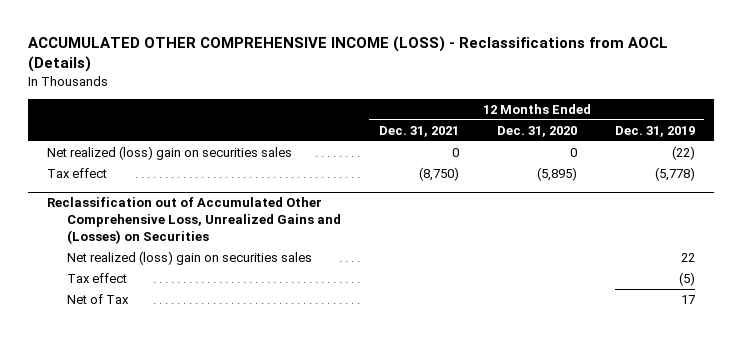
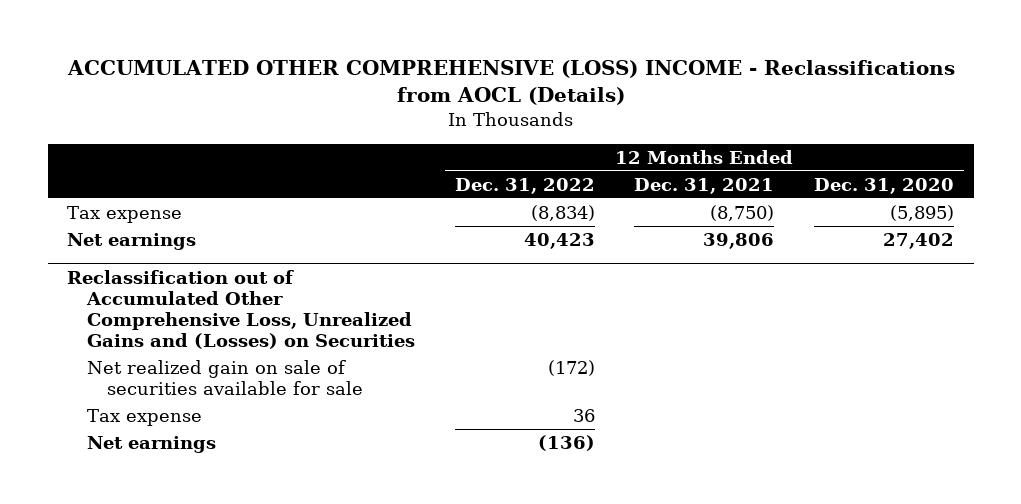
[28,36,669,73] ACCUMULATED OTHER COMPREHENSIVE INCOME (LOSS) - Reclassifications from AOCL (Details) -> [66,59,955,106] ACCUMULATED OTHER COMPREHENSIVE (LOSS) INCOME - Reclassifications from AOCL (Details)
[614,125,695,137] Dec. 31, 2019 -> none
none -> [454,177,595,194] Dec. 31, 2022
[47,146,293,161] Net realized (loss) gain on securities sales -> none
[47,168,108,179] Tax effect -> [67,206,183,224] Tax expense
none -> [67,233,197,251] Net earnings
[66,251,312,266] Net realized (loss) gain on securities sales -> [87,360,363,396] Net realized gain on sale of securities available for sale
[66,273,127,284] Tax effect -> [87,409,203,427] Tax expense
[66,294,129,305] Net of Tax -> [87,436,217,454] Net earnings

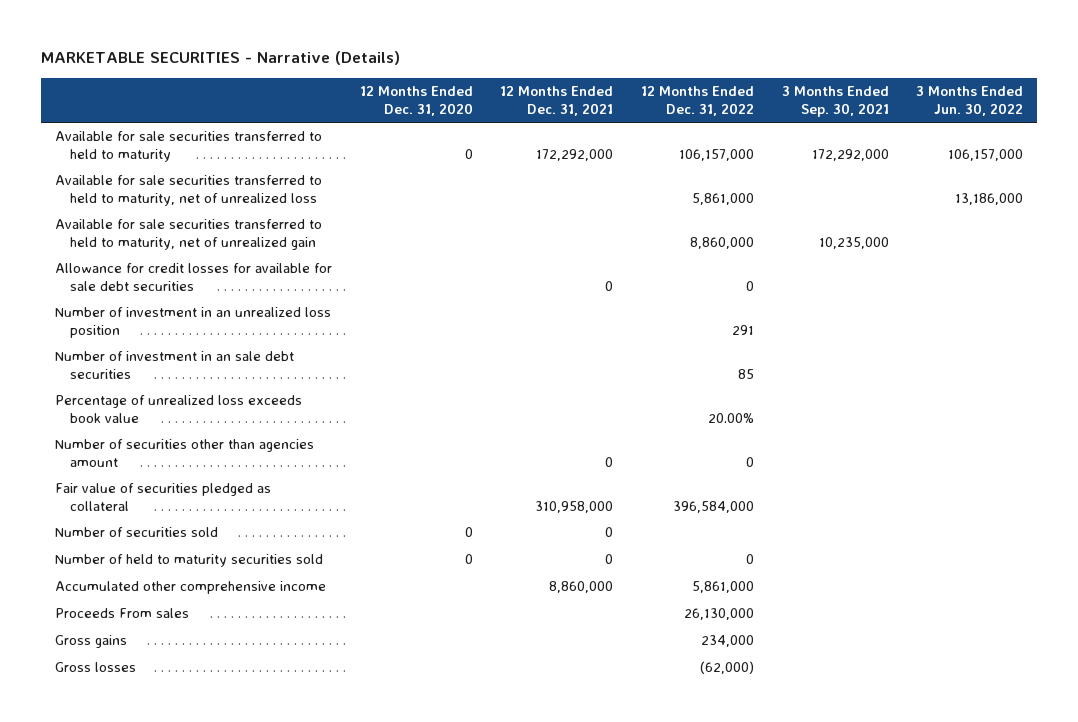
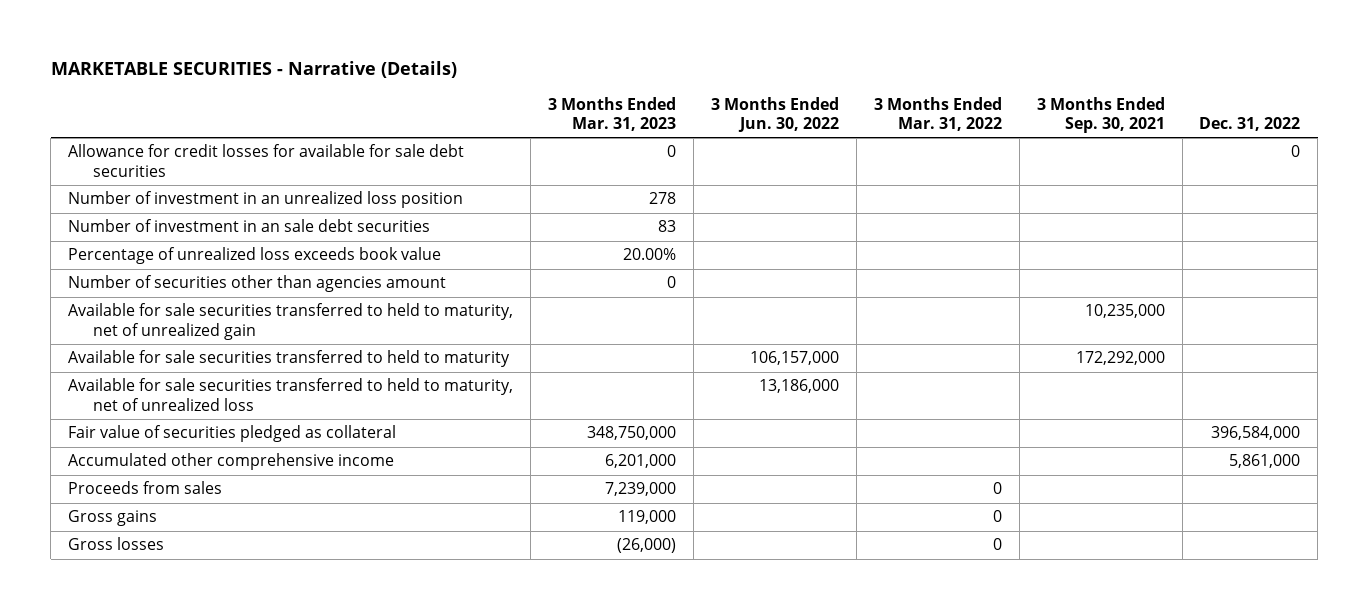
[359,86,473,116] 12 Months Ended Dec. 31, 2020 -> none
[500,86,614,116] 12 Months Ended Dec. 31, 2021 -> none
[641,86,755,116] 12 Months Ended Dec. 31, 2022 -> none
none -> [548,97,677,132] 3 Months Ended Mar. 31, 2023
none -> [873,97,1002,132] 3 Months Ended Mar. 31, 2022
none -> [1199,117,1301,132] Dec. 31, 2022
[54,219,322,250] Available for sale securities transferred to held to maturity, net of unrealized gain -> [68,303,514,340] Available for sale securities transferred to held to maturity, net of unrealized gain
[54,131,322,162] Available for sale securities transferred to held to maturity -> [68,350,511,368] Available for sale securities transferred to held to maturity
[54,175,322,206] Available for sale securities transferred to held to maturity, net of unrealized loss -> [68,378,514,411] Available for sale securities transferred to held to maturity, net of unrealized loss
[54,527,218,538] Number of securities sold -> none
[54,554,323,568] Number of held to maturity securities sold -> none
[54,608,189,619] Proceeds From sales -> [68,481,223,495] Proceeds from sales

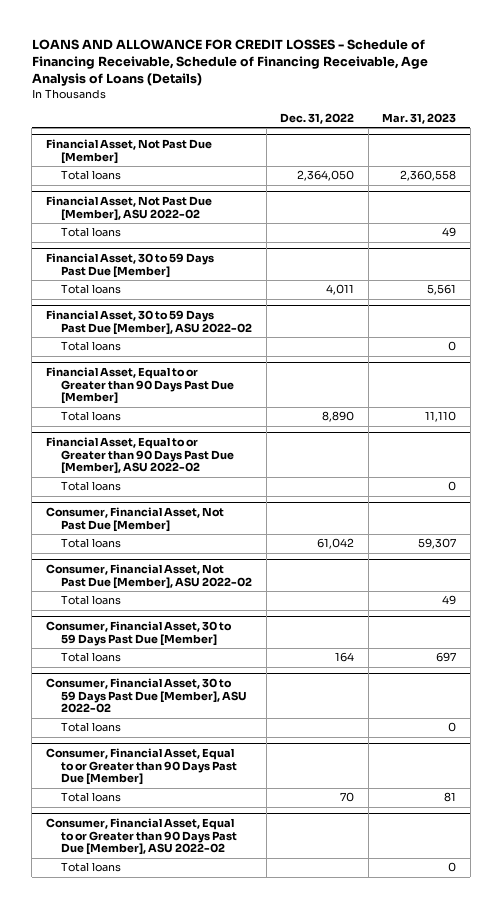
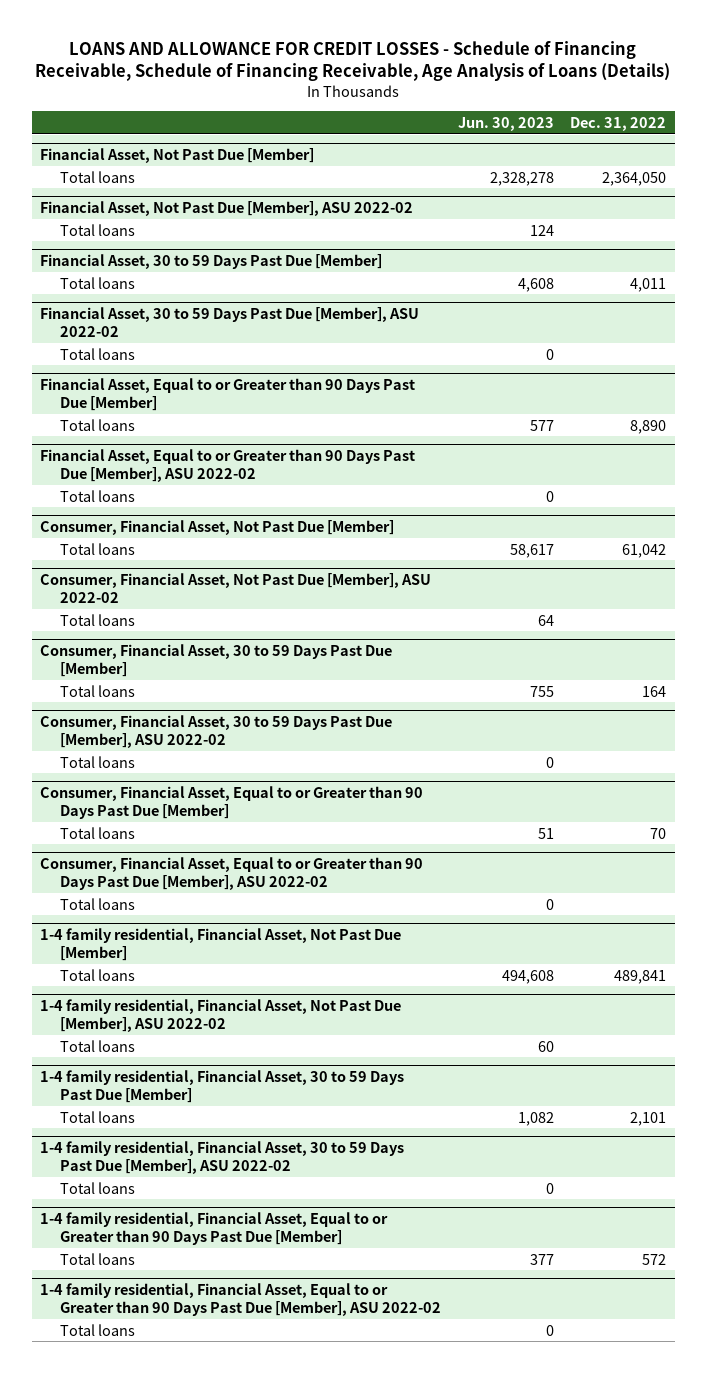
[382,112,457,124] Mar. 31, 2023 -> none
none -> [457,116,554,131] Jun. 30, 2023
none -> [40,928,402,962] 1-4 family residential, Financial Asset, Not Past Due [Member]
none -> [59,968,135,981] Total loans
none -> [40,999,402,1033] 1-4 family residential, Financial Asset, Not Past Due [Member], ASU 2022-02
none -> [59,1039,135,1052] Total loans
none -> [40,1070,405,1104] 1-4 family residential, Financial Asset, 30 to 59 Days Past Due [Member]
none -> [59,1110,135,1123] Total loans
none -> [40,1141,405,1175] 1-4 family residential, Financial Asset, 30 to 59 Days Past Due [Member], ASU 2022-02
none -> [59,1181,135,1194] Total loans
none -> [40,1212,389,1246] 1-4 family residential, Financial Asset, Equal to or Greater than 90 Days Past Due [Member]
none -> [59,1252,135,1265] Total loans
none -> [40,1283,441,1317] 1-4 family residential, Financial Asset, Equal to or Greater than 90 Days Past Due [Member], ASU 2022-02
none -> [59,1323,135,1336] Total loans

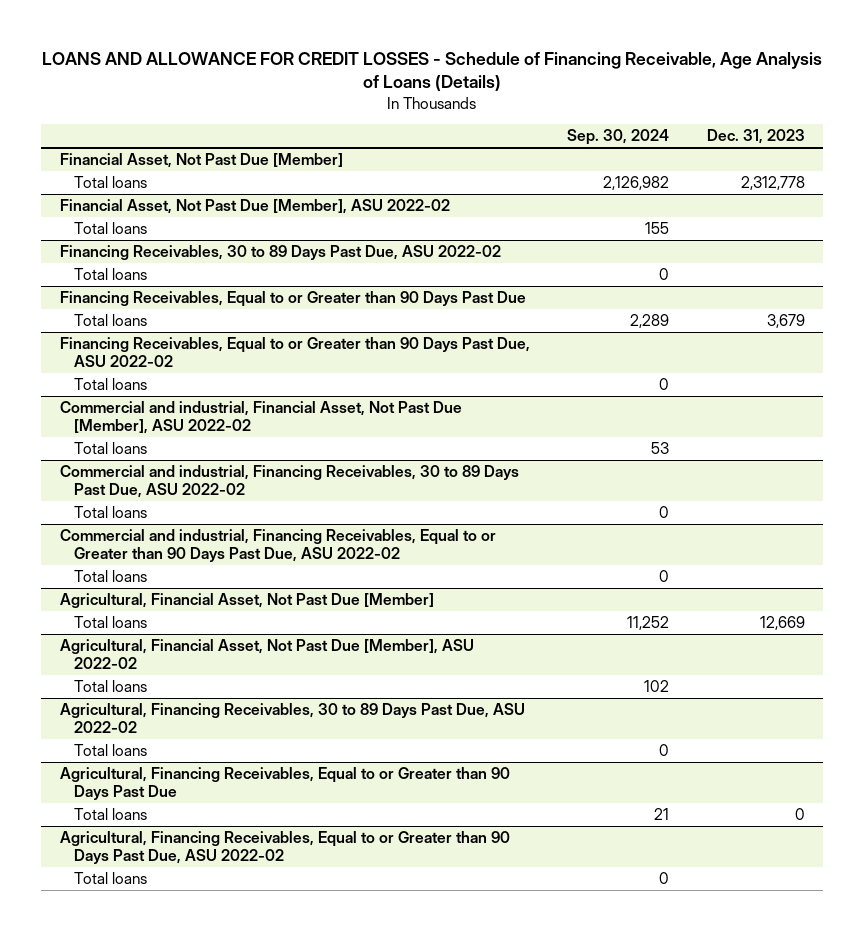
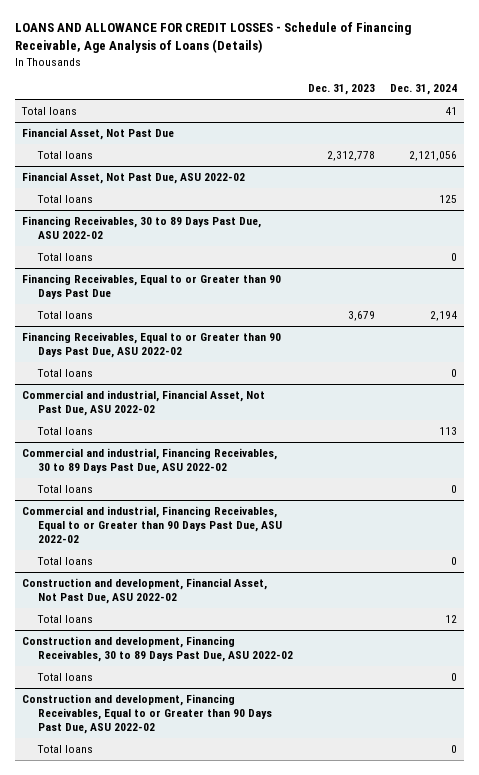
[567,129,670,146] Sep. 30, 2024 -> none
none -> [390,84,458,96] Dec. 31, 2024
none -> [21,107,78,116] Total loans
[59,153,343,169] Financial Asset, Not Past Due [Member] -> [22,128,175,141] Financial Asset, Not Past Due
[59,199,450,215] Financial Asset, Not Past Due [Member], ASU 2022-02 -> [22,172,246,185] Financial Asset, Not Past Due, ASU 2022-02
[59,401,462,435] Commercial and industrial, Financial Asset, Not Past Due [Member], ASU 2022-02 -> [22,390,266,417] Commercial and industrial, Financial Asset, Not Past Due, ASU 2022-02
[59,593,434,609] Agricultural, Financial Asset, Not Past Due [Member] -> none
[73,616,147,629] Total loans -> none
[59,639,474,670] Agricultural, Financial Asset, Not Past Due [Member], ASU 2022-02 -> [22,578,268,605] Construction and development, Financial Asset, Not Past Due, ASU 2022-02
[59,703,525,734] Agricultural, Financing Receivables, 30 to 89 Days Past Due, ASU 2022-02 -> [22,636,294,663] Construction and development, Financing Receivables, 30 to 89 Days Past Due, ASU 2022-02
[59,767,510,801] Agricultural, Financing Receivables, Equal to or Greater than 90 Days Past Due -> none
[73,808,147,821] Total loans -> none
[59,831,510,865] Agricultural, Financing Receivables, Equal to or Greater than 90 Days Past Due, ASU 2022-02 -> [22,694,273,735] Construction and development, Financing Receivables, Equal to or Greater than 90 Days Past Due, ASU 2022-02

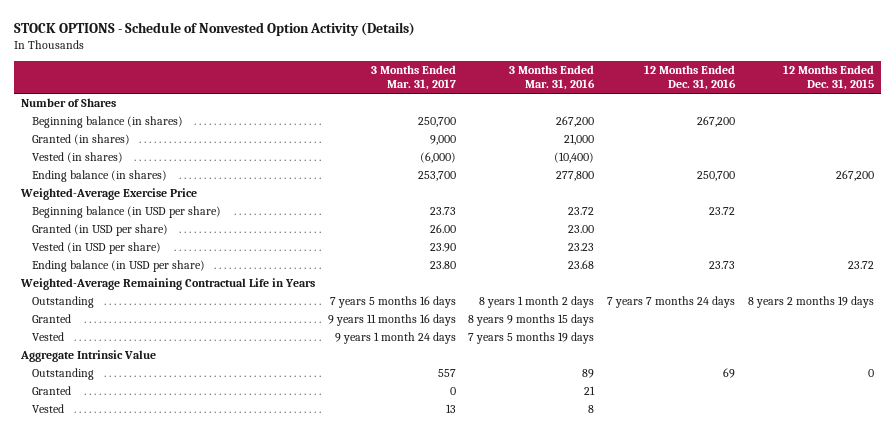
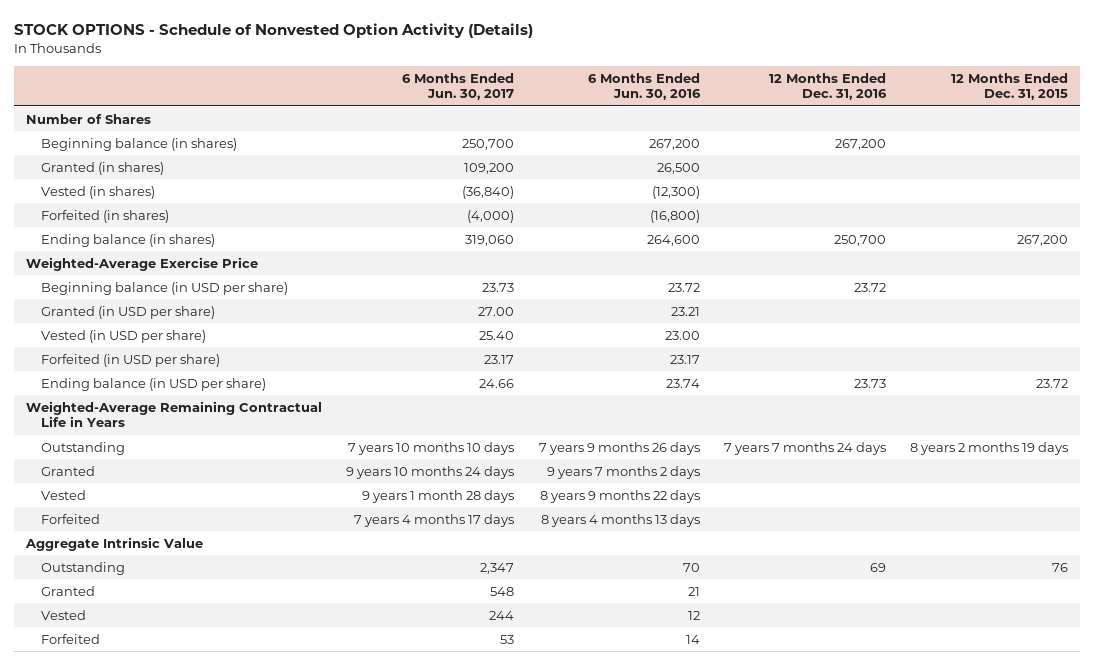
[370,64,456,91] 3 Months Ended Mar. 31, 2017 -> none
[509,64,596,91] 3 Months Ended Mar. 31, 2016 -> none
none -> [402,72,515,101] 6 Months Ended Jun. 30, 2017
none -> [587,72,701,101] 6 Months Ended Jun. 30, 2016
none -> [40,209,169,223] Forfeited (in shares)
none -> [40,353,220,367] Forfeited (in USD per share)
none -> [40,513,100,524] Forfeited
[868,369,875,378] 0 -> [1052,562,1069,572] 76
none -> [40,633,100,644] Forfeited

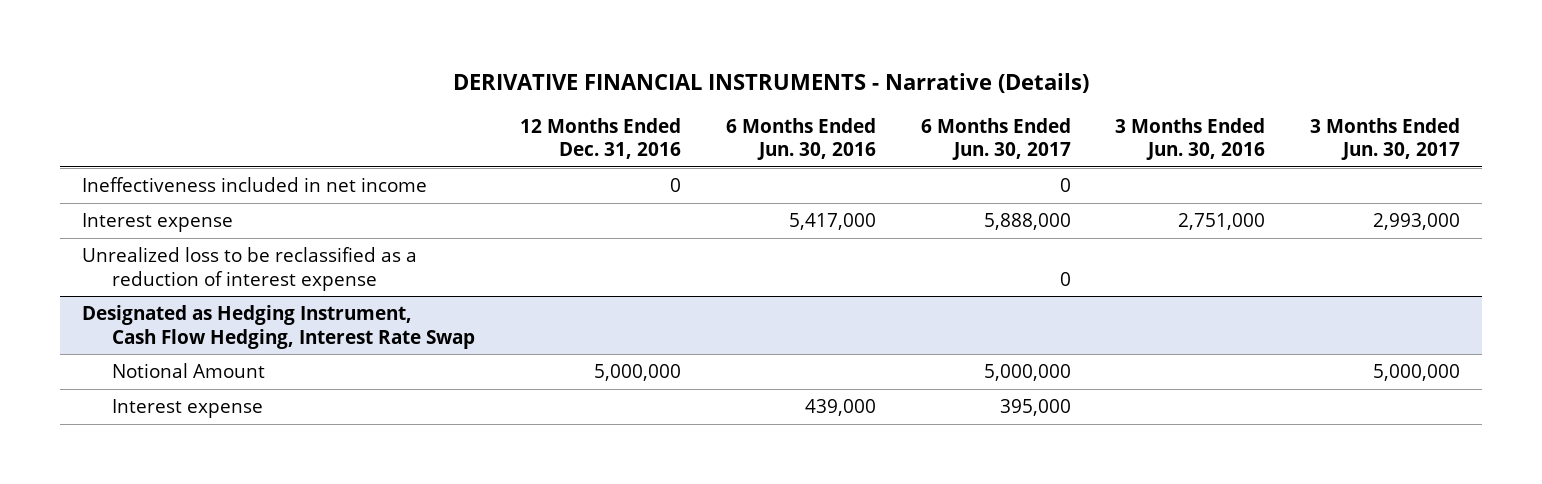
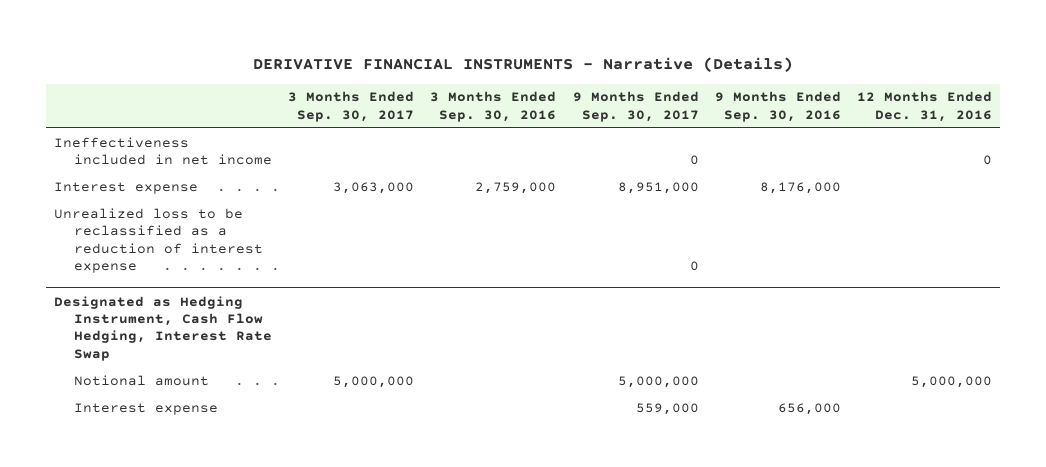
[725,117,876,161] 6 Months Ended Jun. 30, 2016 -> none
[920,117,1071,161] 6 Months Ended Jun. 30, 2017 -> none
[1115,117,1266,161] 3 Months Ended Jun. 30, 2016 -> none
[1309,117,1460,161] 3 Months Ended Jun. 30, 2017 -> none
none -> [288,91,415,122] 3 Months Ended Sep. 30, 2017
none -> [430,91,557,122] 3 Months Ended Sep. 30, 2016
none -> [572,91,699,122] 9 Months Ended Sep. 30, 2017
none -> [715,91,842,122] 9 Months Ended Sep. 30, 2016
[112,363,266,379] Notional Amount -> [73,374,209,386] Notional amount

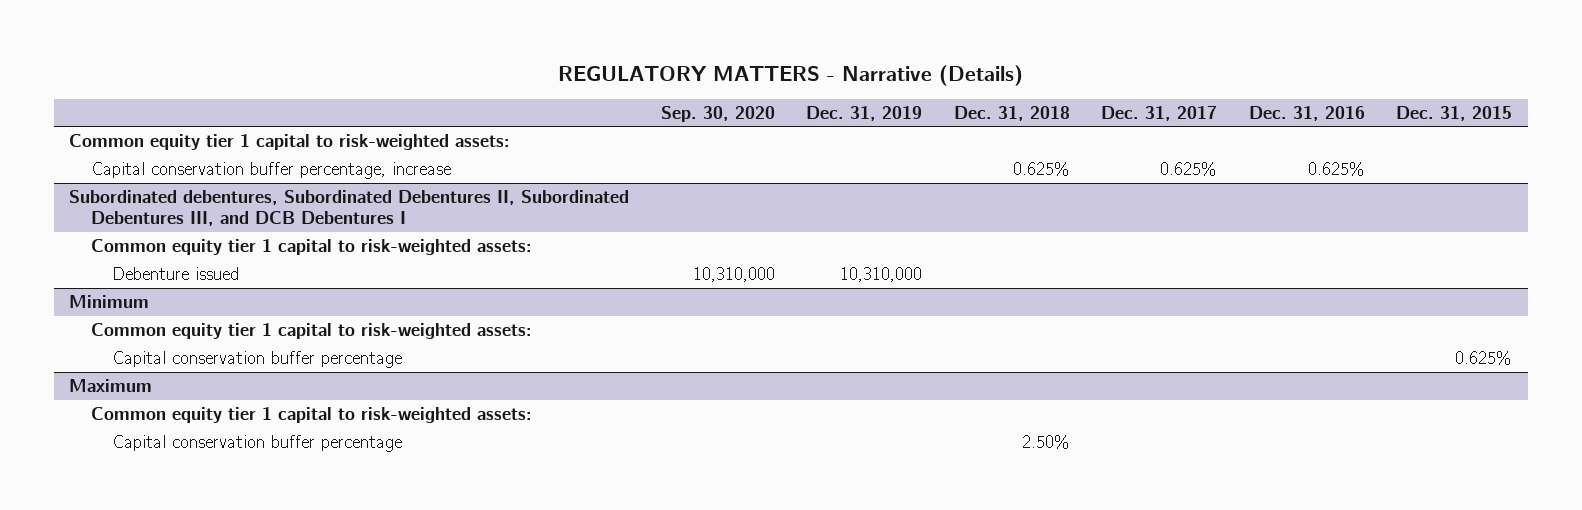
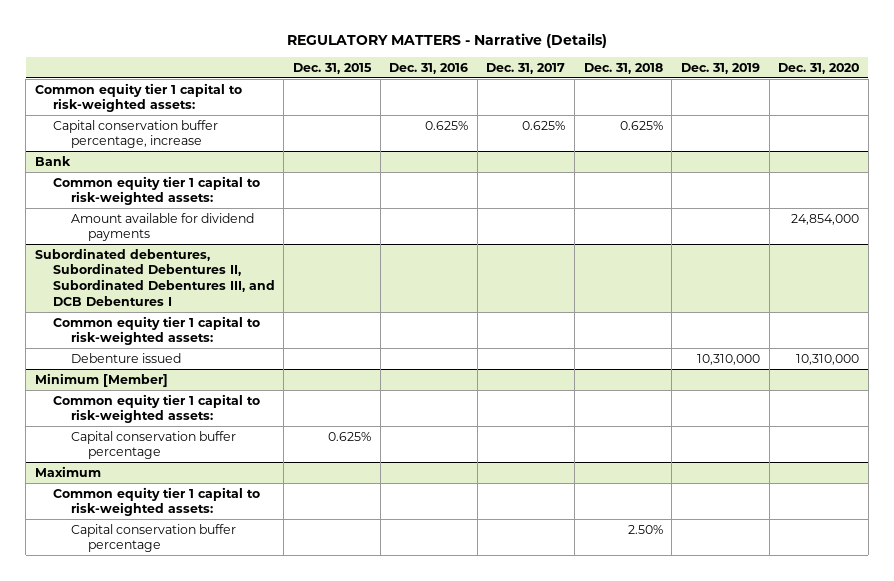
[660,105,775,122] Sep. 30, 2020 -> none
none -> [778,62,860,74] Dec. 31, 2020
none -> [34,155,71,166] Bank
none -> [52,175,260,206] Common equity tier 1 capital to risk-weighted assets:
none -> [70,212,254,242] Amount available for dividend payments
[69,294,150,308] Minimum -> [34,372,168,387] Minimum [Member]

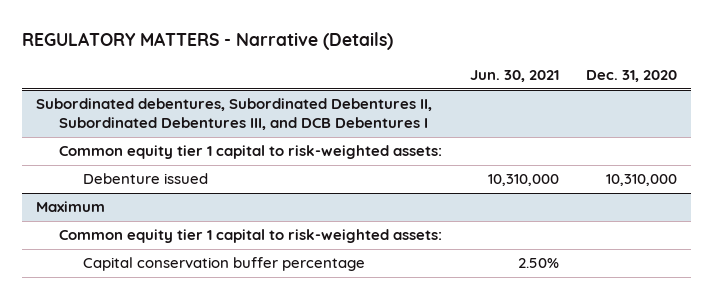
[292,62,372,74] Dec. 31, 2015 -> none
[389,62,469,74] Dec. 31, 2016 -> none
[486,62,566,74] Dec. 31, 2017 -> none
[583,62,663,74] Dec. 31, 2018 -> none
[681,62,761,74] Dec. 31, 2019 -> none
none -> [469,70,559,83] Jun. 30, 2021
[34,82,242,113] Common equity tier 1 capital to risk-weighted assets: -> none
[52,119,218,149] Capital conservation buffer percentage, increase -> none
[34,155,71,166] Bank -> none
[52,175,260,206] Common equity tier 1 capital to risk-weighted assets: -> none
[70,212,254,242] Amount available for dividend payments -> none
[34,372,168,387] Minimum [Member] -> none
[52,393,260,424] Common equity tier 1 capital to risk-weighted assets: -> none
[70,430,236,460] Capital conservation buffer percentage -> none

